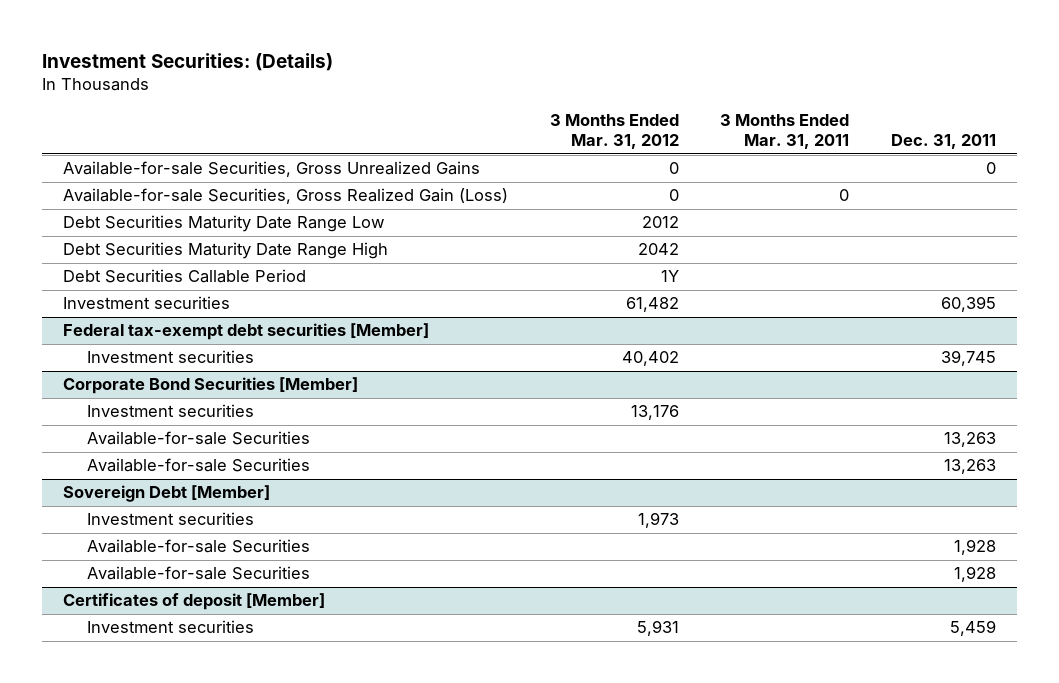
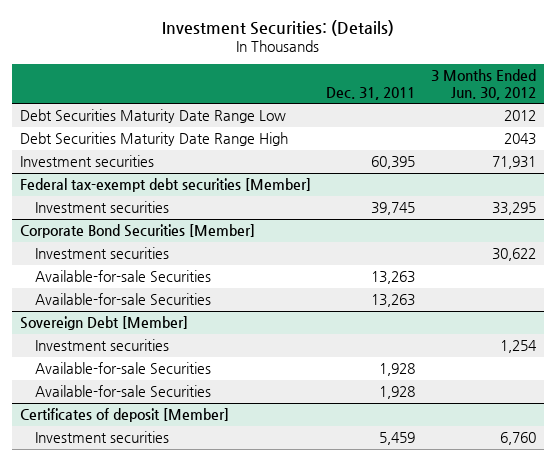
[549,114,679,150] 3 Months Ended Mar. 31, 2012 -> none
[720,114,850,150] 3 Months Ended Mar. 31, 2011 -> none
none -> [431,69,537,100] 3 Months Ended Jun. 30, 2012
[62,161,480,178] Available-for-sale Securities, Gross Unrealized Gains -> none
[62,188,508,205] Available-for-sale Securities, Gross Realized Gain (Loss) -> none
[62,269,306,284] Debt Securities Callable Period -> none

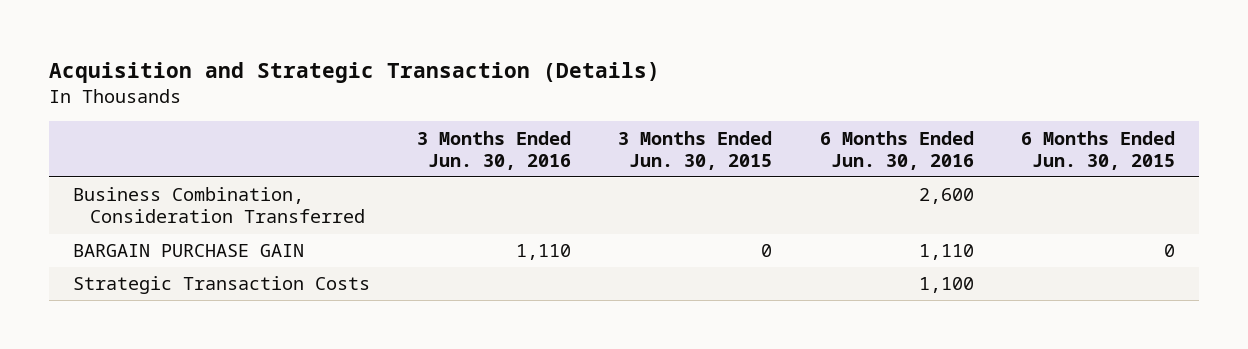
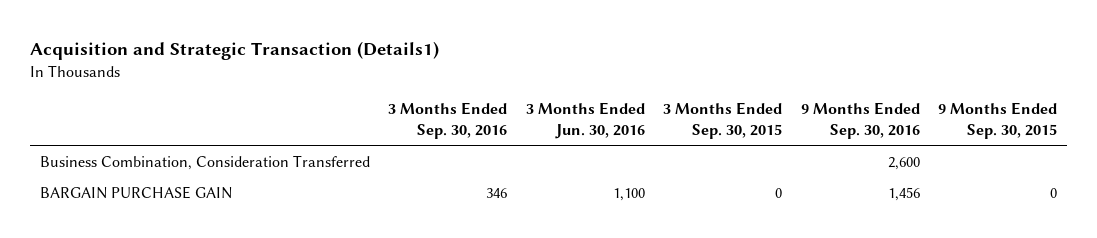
[49,62,661,84] Acquisition and Strategic Transaction (Details) -> [30,41,440,61] Acquisition and Strategic Transaction (Details1)
[618,130,773,170] 3 Months Ended Jun. 30, 2015 -> none
[819,130,974,170] 6 Months Ended Jun. 30, 2016 -> none
[1020,130,1175,170] 6 Months Ended Jun. 30, 2015 -> none
none -> [388,101,508,139] 3 Months Ended Sep. 30, 2016
none -> [663,101,783,139] 3 Months Ended Sep. 30, 2015
none -> [800,101,920,139] 9 Months Ended Sep. 30, 2016
none -> [938,101,1058,139] 9 Months Ended Sep. 30, 2015
[72,276,370,295] Strategic Transaction Costs -> none
[516,244,572,261] 1,110 -> [612,187,645,201] 1,100

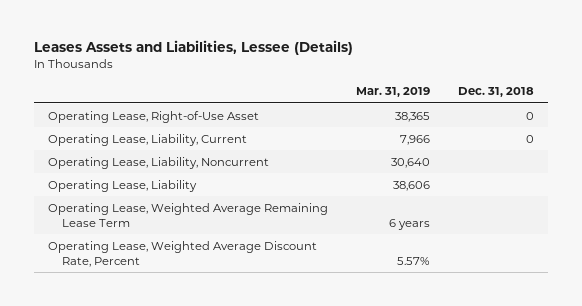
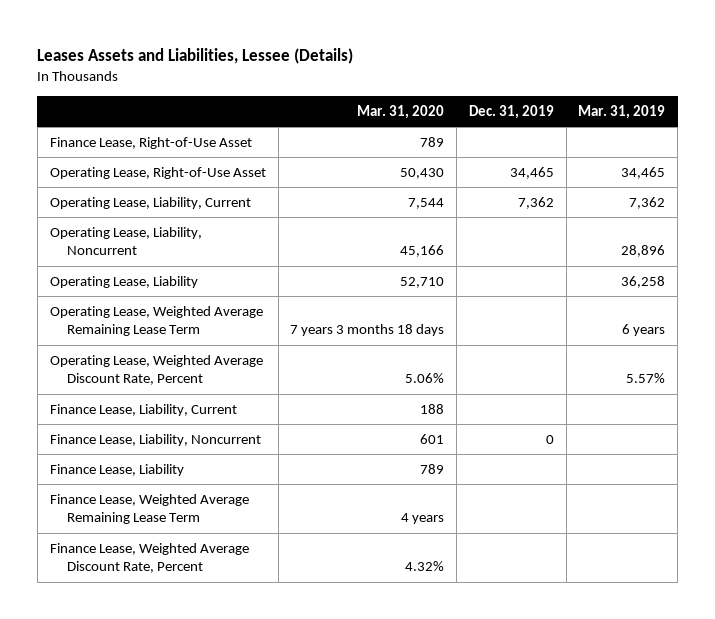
[457,87,534,98] Dec. 31, 2018 -> none
none -> [357,104,445,119] Mar. 31, 2020
none -> [468,104,554,119] Dec. 31, 2019
none -> [49,136,252,149] Finance Lease, Right-of-Use Asset
[394,111,430,122] 38,365 -> [621,166,666,179] 34,465
[399,134,430,145] 7,966 -> [629,196,666,209] 7,362
[390,157,430,168] 30,640 -> [621,245,666,258] 28,896
[392,180,430,191] 38,606 -> [621,275,666,288] 36,258
none -> [49,403,237,416] Finance Lease, Liability, Current
none -> [49,433,261,446] Finance Lease, Liability, Noncurrent
none -> [49,463,184,476] Finance Lease, Liability
none -> [49,493,249,525] Finance Lease, Weighted Average Remaining Lease Term
none -> [49,542,249,574] Finance Lease, Weighted Average Discount Rate, Percent

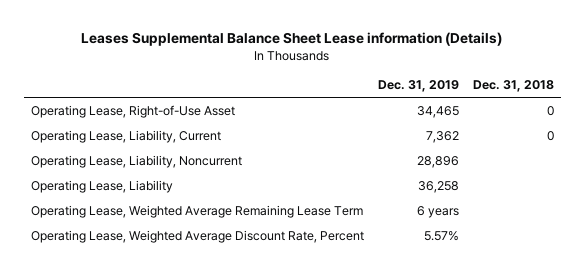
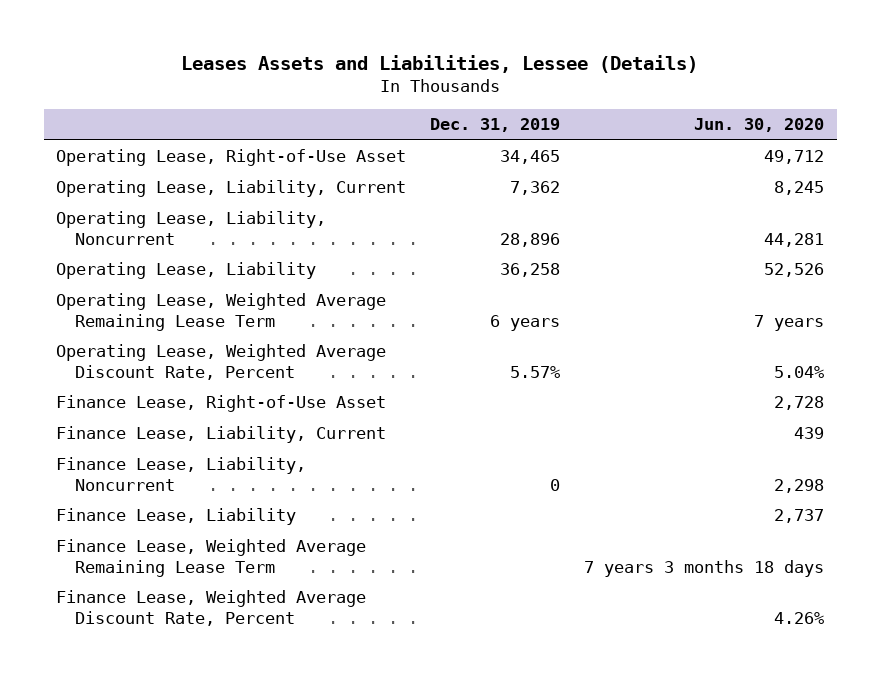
[81,31,503,46] Leases Supplemental Balance Sheet Lease information (Details) -> [181,54,699,73] Leases Assets and Liabilities, Lessee (Details)
[473,79,555,92] Dec. 31, 2018 -> none
none -> [694,118,825,133] Jun. 30, 2020
none -> [56,395,387,413] Finance Lease, Right-of-Use Asset
none -> [56,426,387,444] Finance Lease, Liability, Current
none -> [56,457,307,491] Finance Lease, Liability, Noncurrent
none -> [56,508,297,526] Finance Lease, Liability
none -> [56,539,367,577] Finance Lease, Weighted Average Remaining Lease Term
none -> [56,590,367,626] Finance Lease, Weighted Average Discount Rate, Percent

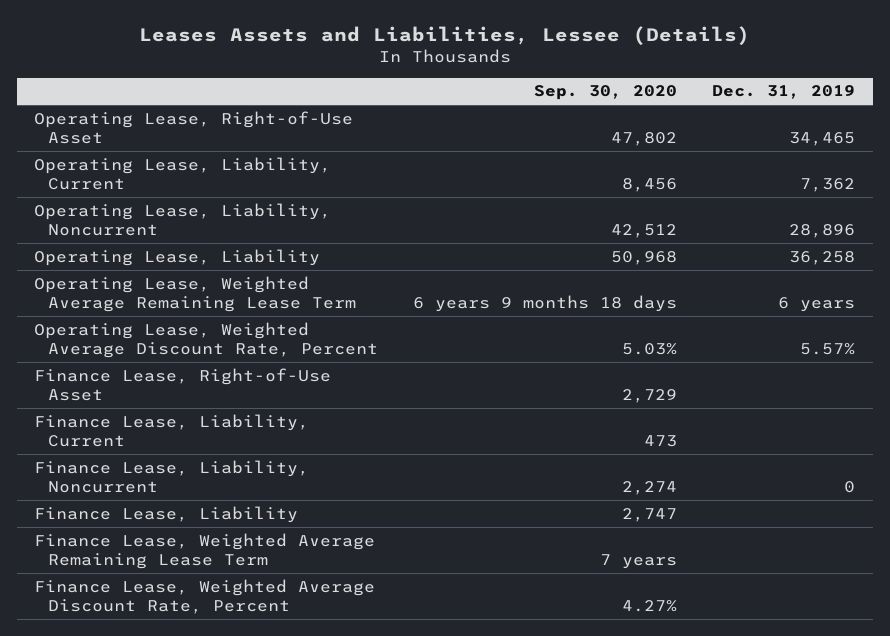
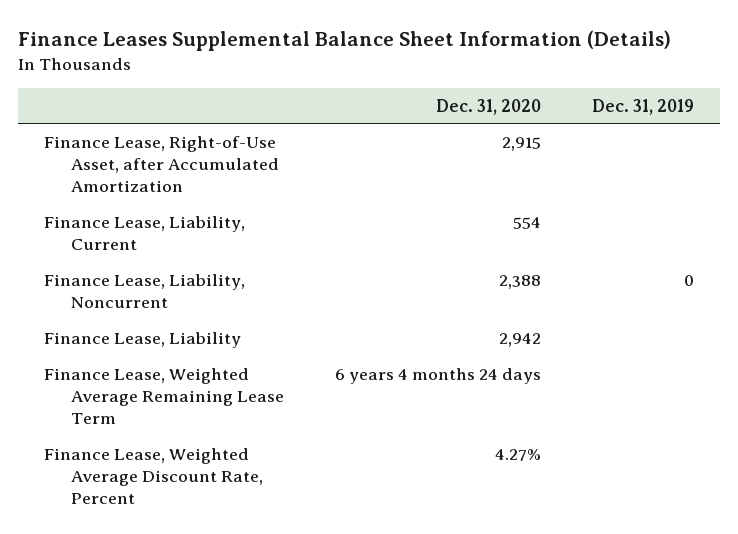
[138,26,750,46] Leases Assets and Liabilities, Lessee (Details) -> [18,29,672,51] Finance Leases Supplemental Balance Sheet Information (Details)
[534,85,678,101] Sep. 30, 2020 -> none
none -> [436,98,542,115] Dec. 31, 2020
[34,110,354,144] Operating Lease, Right-of-Use Asset -> none
[34,156,332,190] Operating Lease, Liability, Current -> none
[34,202,332,236] Operating Lease, Liability, Noncurrent -> none
[34,248,321,266] Operating Lease, Liability -> none
[34,275,357,312] Operating Lease, Weighted Average Remaining Lease Term -> none
[34,321,379,358] Operating Lease, Weighted Average Discount Rate, Percent -> none
[34,367,332,401] Finance Lease, Right-of-Use Asset -> [43,135,280,193] Finance Lease, Right-of-Use Asset, after Accumulated Amortization

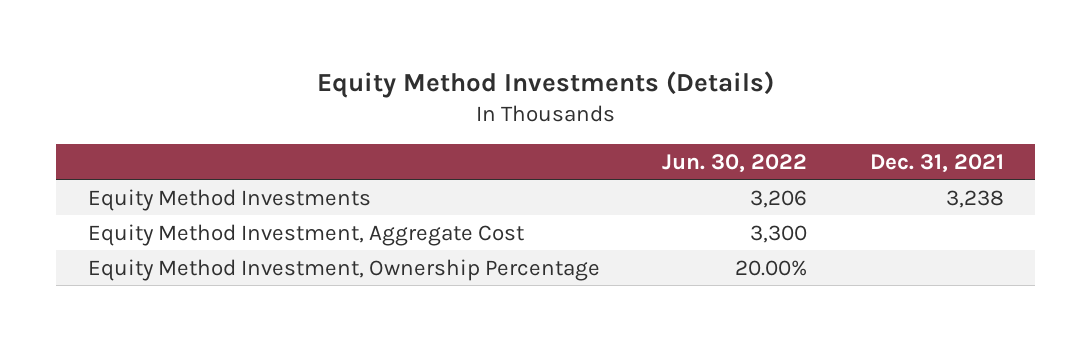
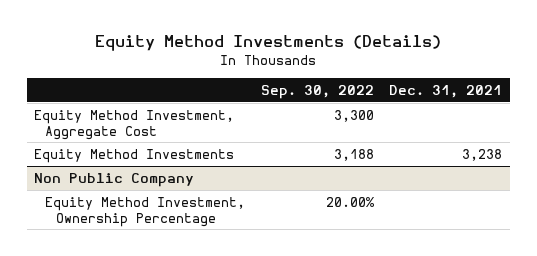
[662,153,808,173] Jun. 30, 2022 -> none
none -> [260,85,374,100] Sep. 30, 2022
[87,258,600,281] Equity Method Investment, Ownership Percentage -> none
[87,188,371,211] Equity Method Investments -> [34,148,235,163] Equity Method Investments
none -> [34,172,195,187] Non Public Company
none -> [45,196,246,227] Equity Method Investment, Ownership Percentage

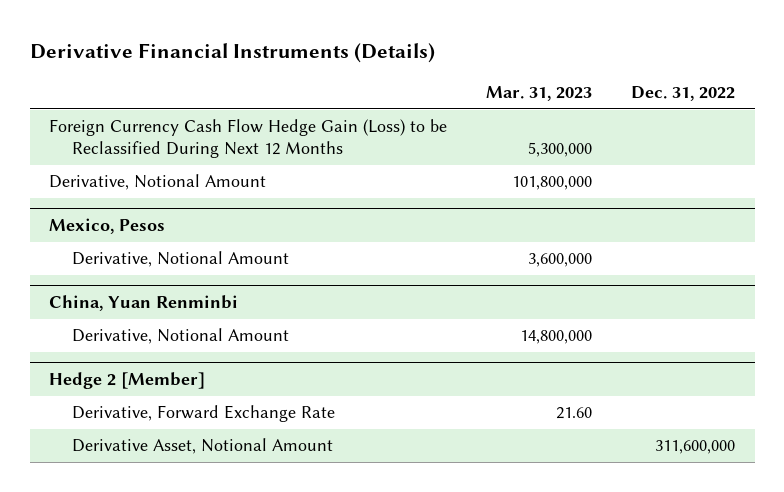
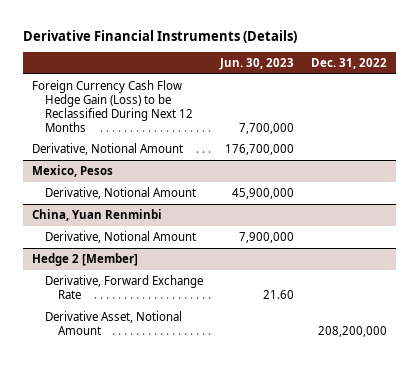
[486,86,593,102] Mar. 31, 2023 -> none
none -> [218,58,294,71] Jun. 30, 2023
[655,440,736,455] 311,600,000 -> [318,325,388,337] 208,200,000

